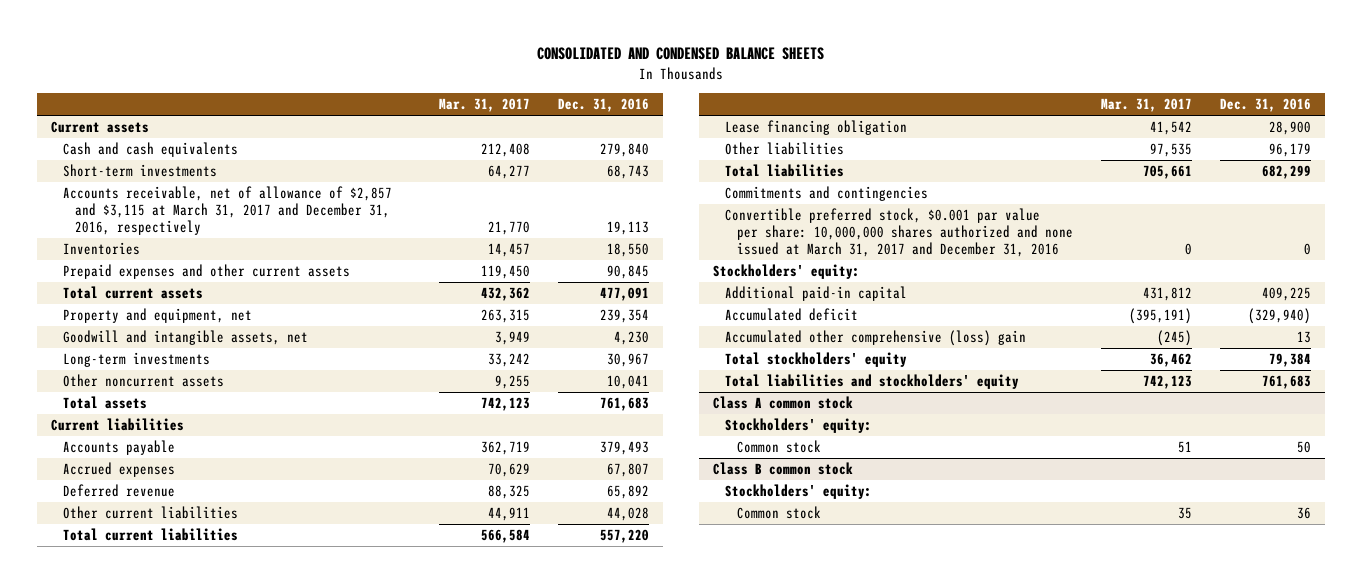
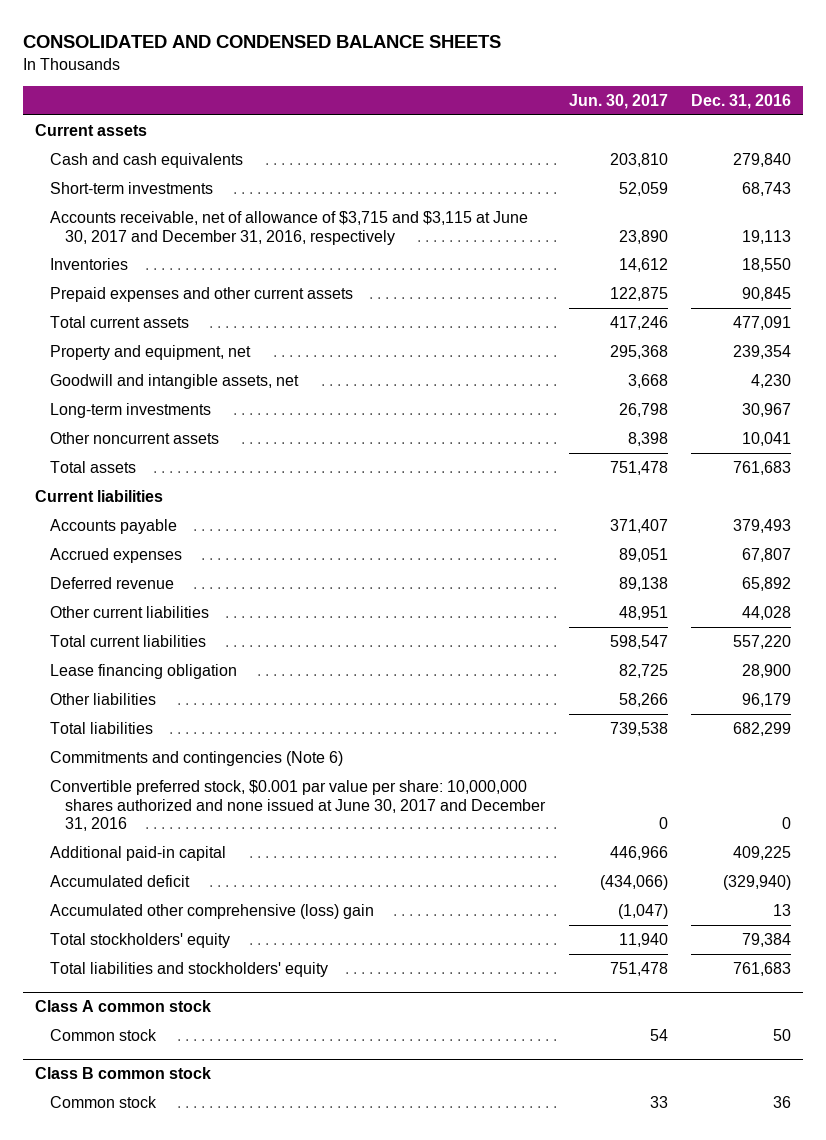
[438,98,530,113] Mar. 31, 2017 -> none
none -> [568,94,668,110] Jun. 30, 2017
[62,186,392,235] Accounts receivable, net of allowance of $2,857 and $3,115 at March 31, 2017 and December 31, 2016, respectively -> [49,210,528,245] Accounts receivable, net of allowance of $3,715 and $3,115 at June 30, 2017 and December 31, 2016, respectively
[713,264,861,280] Stockholders' equity: -> none
[725,186,929,202] Commitments and contingencies -> [49,750,343,766] Commitments and contingencies (Note 6)
[725,208,1073,257] Convertible preferred stock, $0.001 par value per share: 10,000,000 shares authorized and none issued at March 31, 2017 and December 31, 2016 -> [49,779,546,832] Convertible preferred stock, $0.001 par value per share: 10,000,000 shares authorized and none issued at June 30, 2017 and December 31, 2016
[725,418,873,434] Stockholders' equity: -> none
[725,484,873,500] Stockholders' equity: -> none

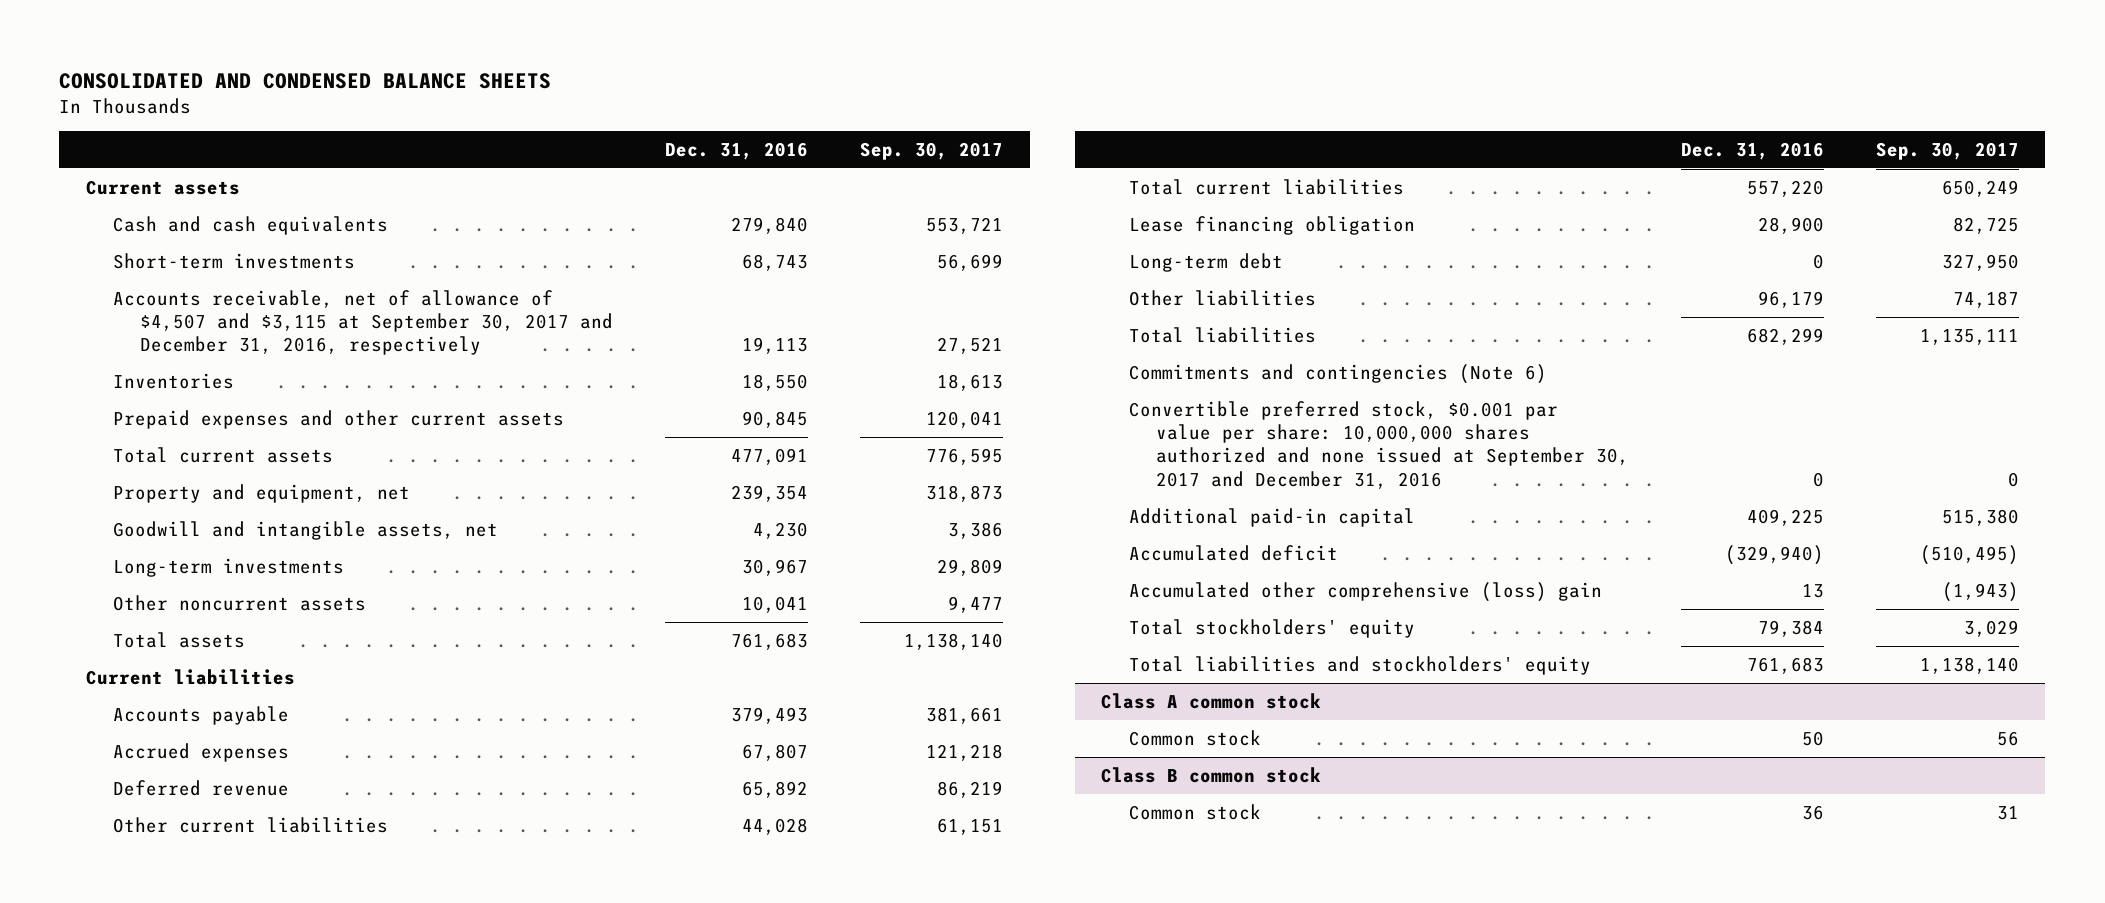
[568,94,668,110] Jun. 30, 2017 -> none
none -> [860,141,1004,160] Sep. 30, 2017
[49,210,528,245] Accounts receivable, net of allowance of $3,715 and $3,115 at June 30, 2017 and December 31, 2016, respectively -> [112,289,613,356] Accounts receivable, net of allowance of $4,507 and $3,115 at September 30, 2017 and December 31, 2016, respectively
none -> [1128,252,1283,272] Long-term debt
[49,779,546,832] Convertible preferred stock, $0.001 par value per share: 10,000,000 shares authorized and none issued at June 30, 2017 and December 31, 2016 -> [1128,400,1629,489] Convertible preferred stock, $0.001 par value per share: 10,000,000 shares authorized and none issued at September 30, 2017 and December 31, 2016

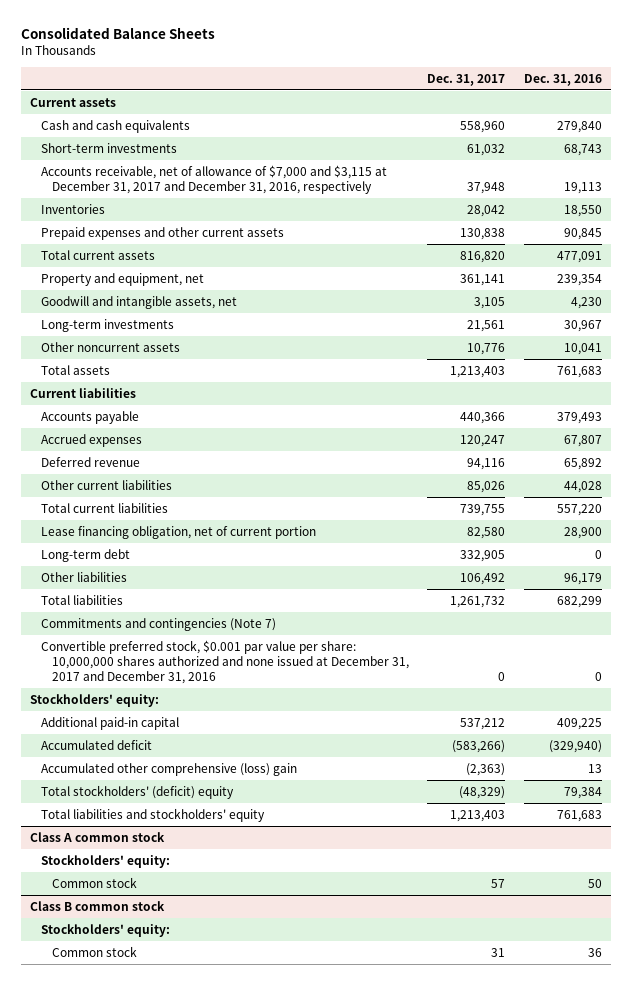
[59,72,552,89] CONSOLIDATED AND CONDENSED BALANCE SHEETS -> [20,26,215,39] Consolidated Balance Sheets
[860,141,1004,160] Sep. 30, 2017 -> none
none -> [427,73,506,86] Dec. 31, 2017
[112,289,613,356] Accounts receivable, net of allowance of $4,507 and $3,115 at September 30, 2017 and December 31, 2016, respectively -> [40,164,387,194] Accounts receivable, net of allowance of $7,000 and $3,115 at December 31, 2017 and December 31, 2016, respectively
[1128,215,1415,235] Lease financing obligation -> [40,525,316,539] Lease financing obligation, net of current portion
[1128,363,1547,384] Commitments and contingencies (Note 6) -> [40,617,276,631] Commitments and contingencies (Note 7)
[1128,400,1629,489] Convertible preferred stock, $0.001 par value per share: 10,000,000 shares authorized and none issued at September 30, 2017 and December 31, 2016 -> [40,639,409,684] Convertible preferred stock, $0.001 par value per share: 10,000,000 shares authorized and none issued at December 31, 2017 and December 31, 2016
none -> [29,693,159,707] Stockholders' equity:
[1128,618,1415,638] Total stockholders' equity -> [40,784,234,799] Total stockholders' (deficit) equity
none -> [40,854,170,868] Stockholders' equity:
none -> [40,923,170,937] Stockholders' equity:

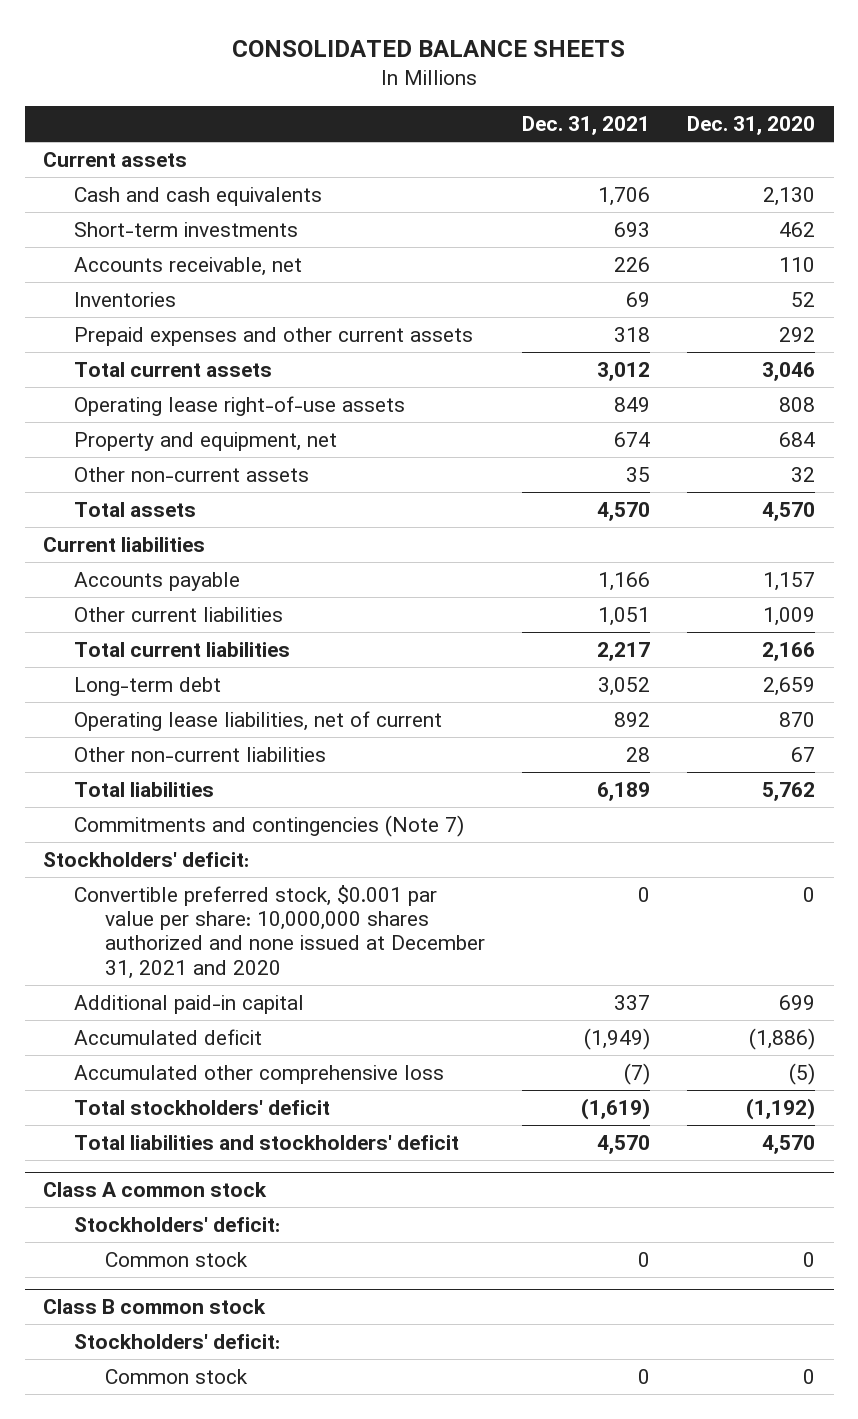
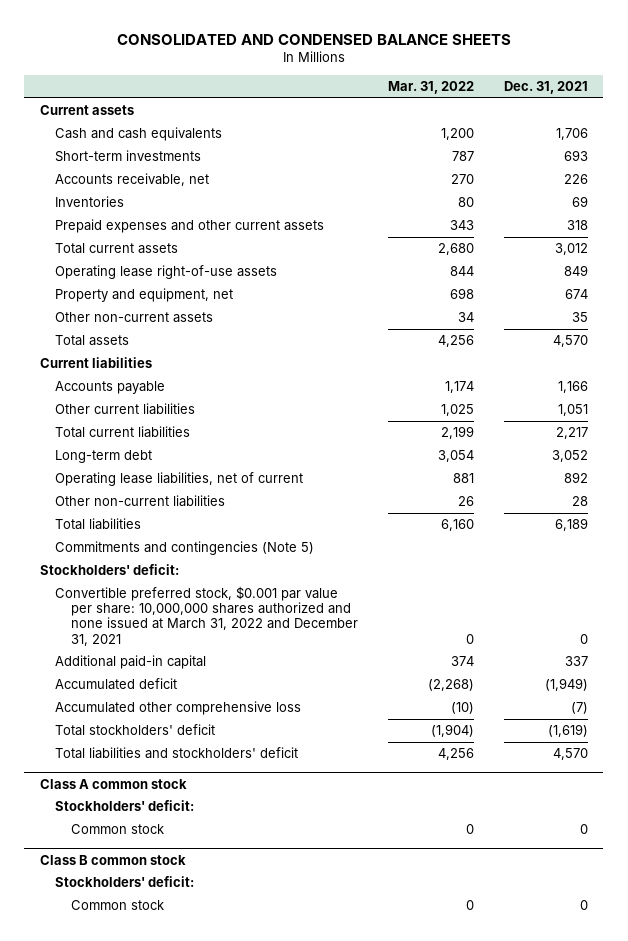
[232,39,626,57] CONSOLIDATED BALANCE SHEETS -> [116,33,511,45] CONSOLIDATED AND CONDENSED BALANCE SHEETS
[687,115,816,135] Dec. 31, 2020 -> none
none -> [387,81,474,95] Mar. 31, 2022
[74,815,465,838] Commitments and contingencies (Note 7) -> [55,541,315,556] Commitments and contingencies (Note 5)
[74,885,486,979] Convertible preferred stock, $0.001 par value per share: 10,000,000 shares authorized and none issued at December 31, 2021 and 2020 -> [55,586,358,646] Convertible preferred stock, $0.001 par value per share: 10,000,000 shares authorized and none issued at March 31, 2022 and December 31, 2021

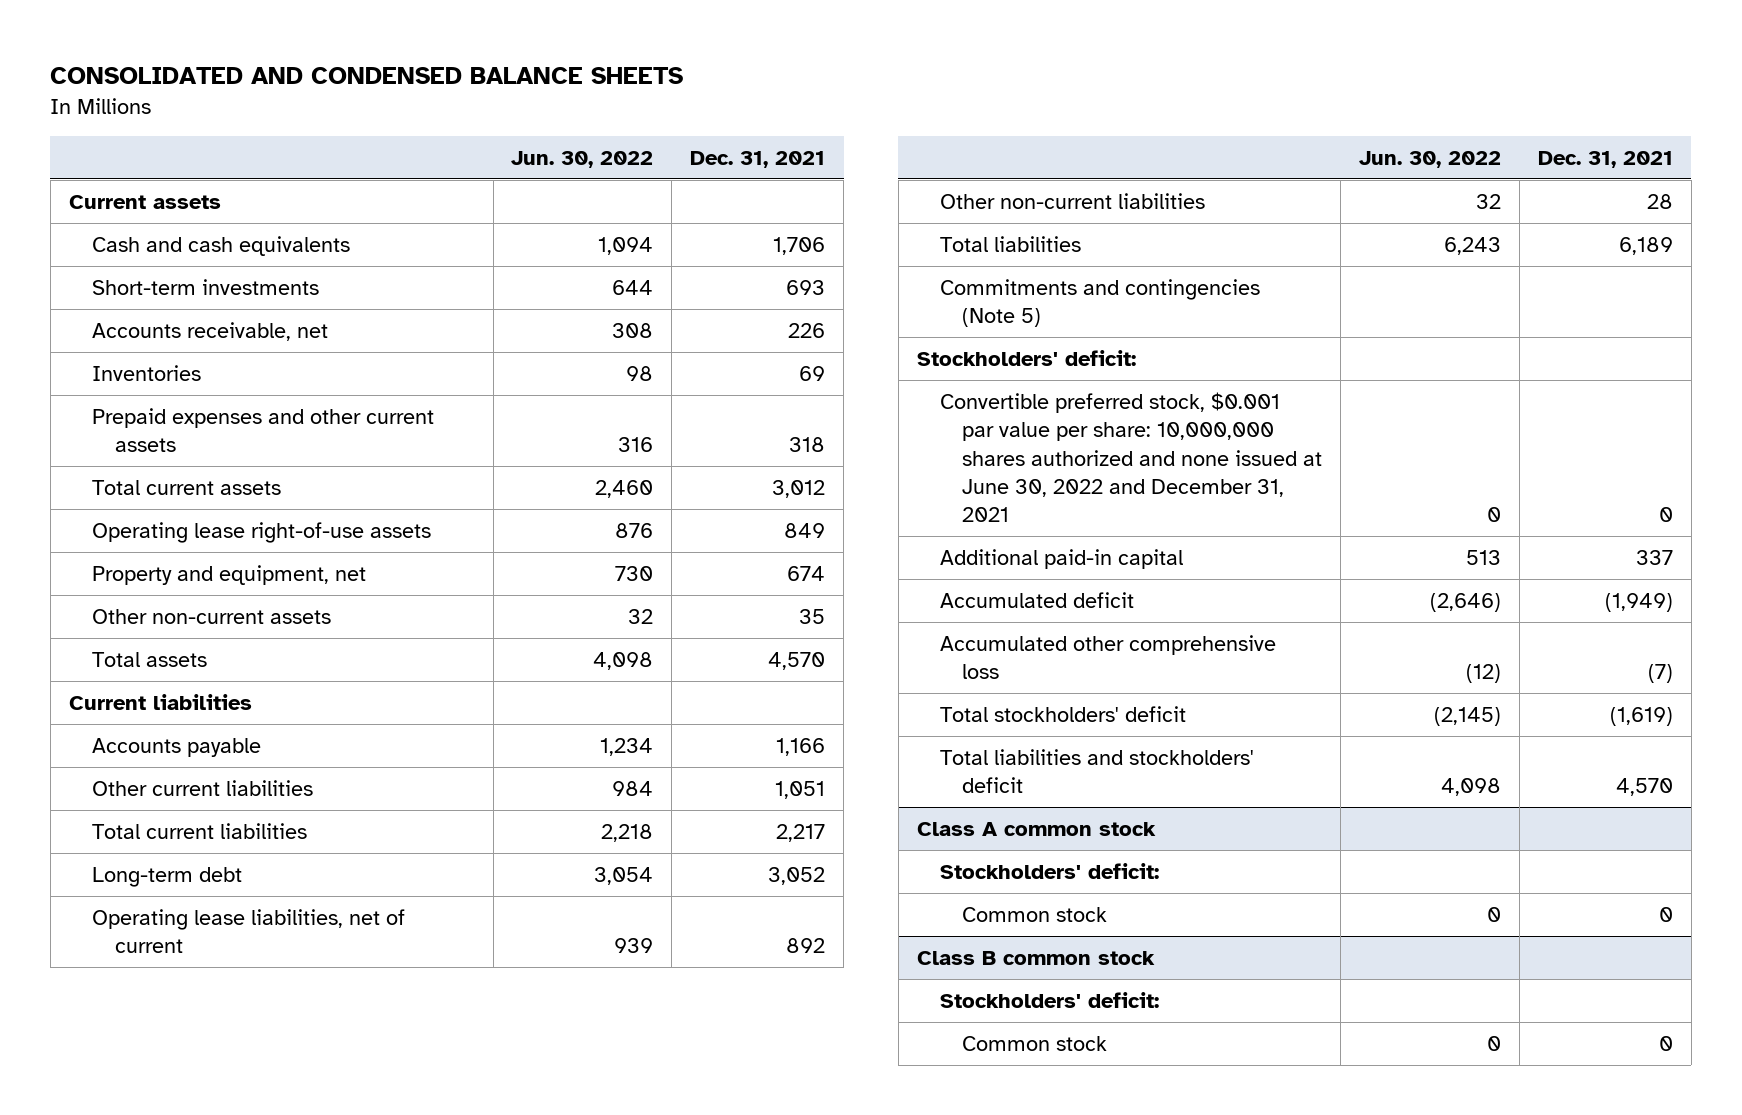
[387,81,474,95] Mar. 31, 2022 -> none
none -> [511,150,654,168] Jun. 30, 2022
[55,586,358,646] Convertible preferred stock, $0.001 par value per share: 10,000,000 shares authorized and none issued at March 31, 2022 and December 31, 2021 -> [939,391,1323,523] Convertible preferred stock, $0.001 par value per share: 10,000,000 shares authorized and none issued at June 30, 2022 and December 31, 2021

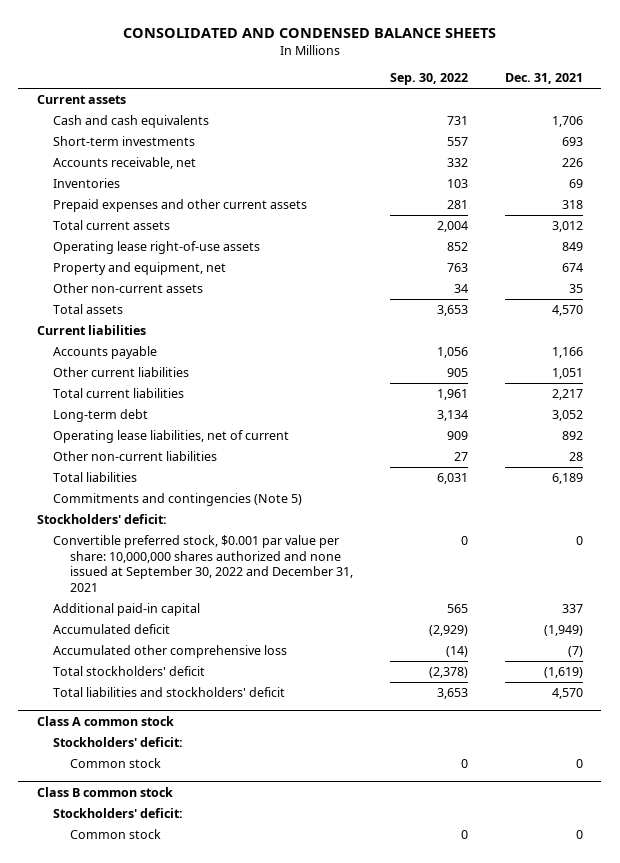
[511,150,654,168] Jun. 30, 2022 -> none
none -> [389,73,468,86] Sep. 30, 2022
[939,391,1323,523] Convertible preferred stock, $0.001 par value per share: 10,000,000 shares authorized and none issued at June 30, 2022 and December 31, 2021 -> [53,534,354,593] Convertible preferred stock, $0.001 par value per share: 10,000,000 shares authorized and none issued at September 30, 2022 and December 31, 2021

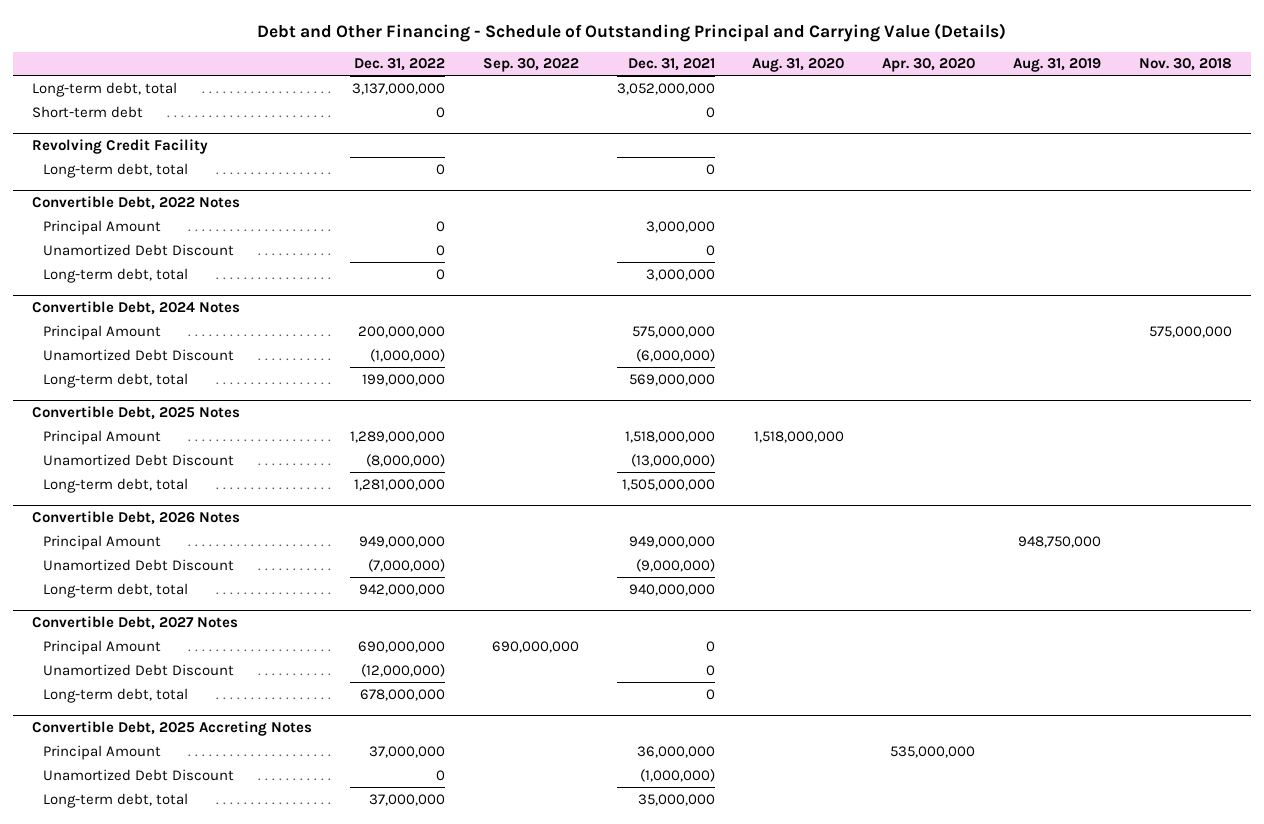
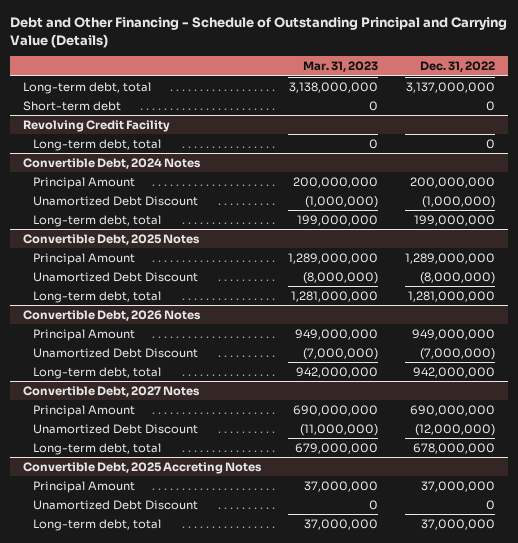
[482,58,579,73] Sep. 30, 2022 -> none
[627,58,715,72] Dec. 31, 2021 -> none
[752,58,845,73] Aug. 31, 2020 -> none
[882,58,976,73] Apr. 30, 2020 -> none
[1012,58,1101,73] Aug. 31, 2019 -> none
[1138,58,1232,72] Nov. 30, 2018 -> none
none -> [302,61,378,73] Mar. 31, 2023
[32,195,241,210] Convertible Debt, 2022 Notes -> none
[43,219,162,235] Principal Amount -> none
[43,243,235,256] Unamortized Debt Discount -> none
[43,267,189,283] Long-term debt, total -> none

